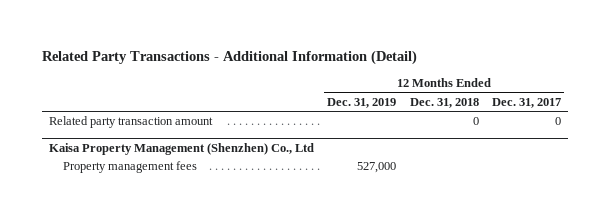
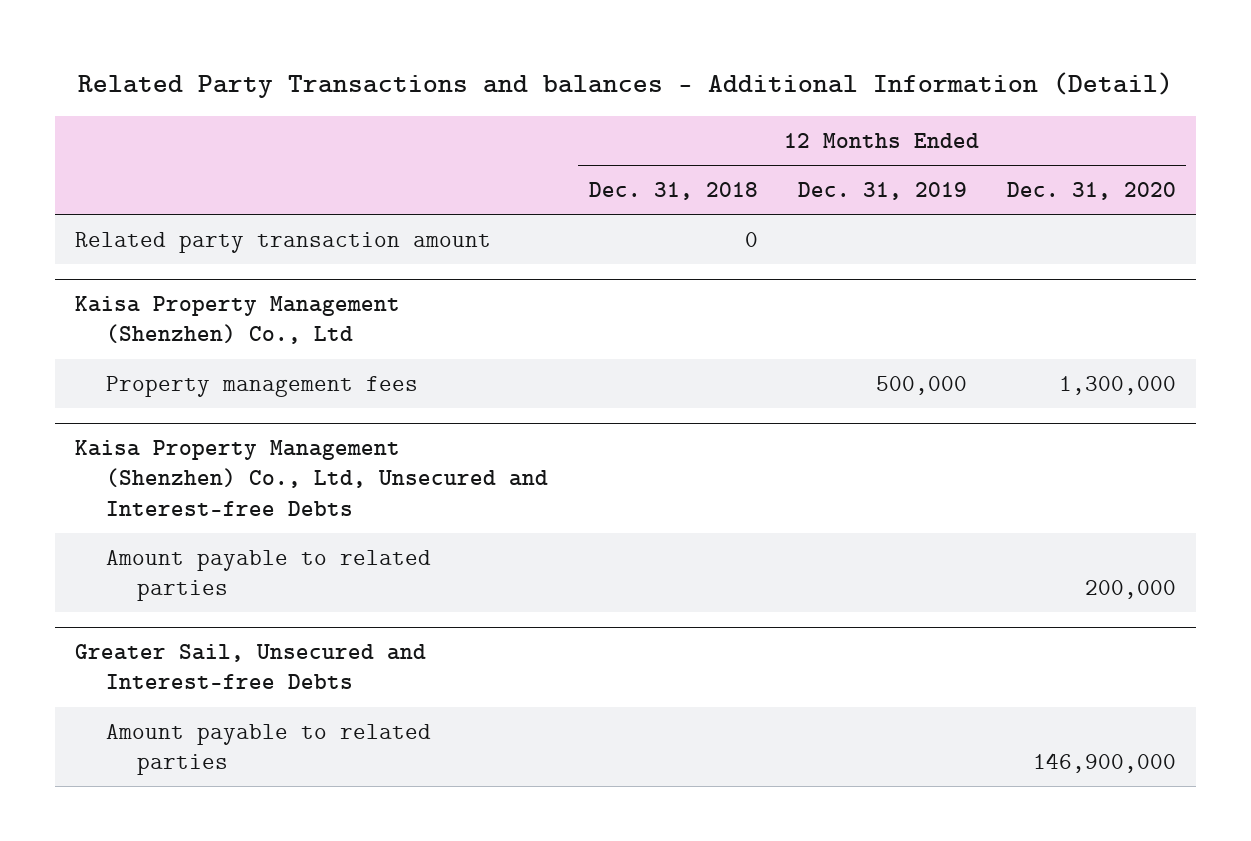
[42,50,418,66] Related Party Transactions - Additional Information (Detail) -> [77,71,1173,98] Related Party Transactions and balances - Additional Information (Detail)
[491,98,561,109] Dec. 31, 2017 -> none
none -> [1007,181,1177,200] Dec. 31, 2020
[357,162,397,174] 527,000 -> [875,375,967,395] 500,000
none -> [74,440,549,516] Kaisa Property Management (Shenzhen) Co., Ltd, Unsecured and Interest-free Debts
none -> [106,549,432,602] Amount payable to related parties
none -> [74,644,426,690] Greater Sail, Unsecured and Interest-free Debts
none -> [106,723,432,776] Amount payable to related parties

